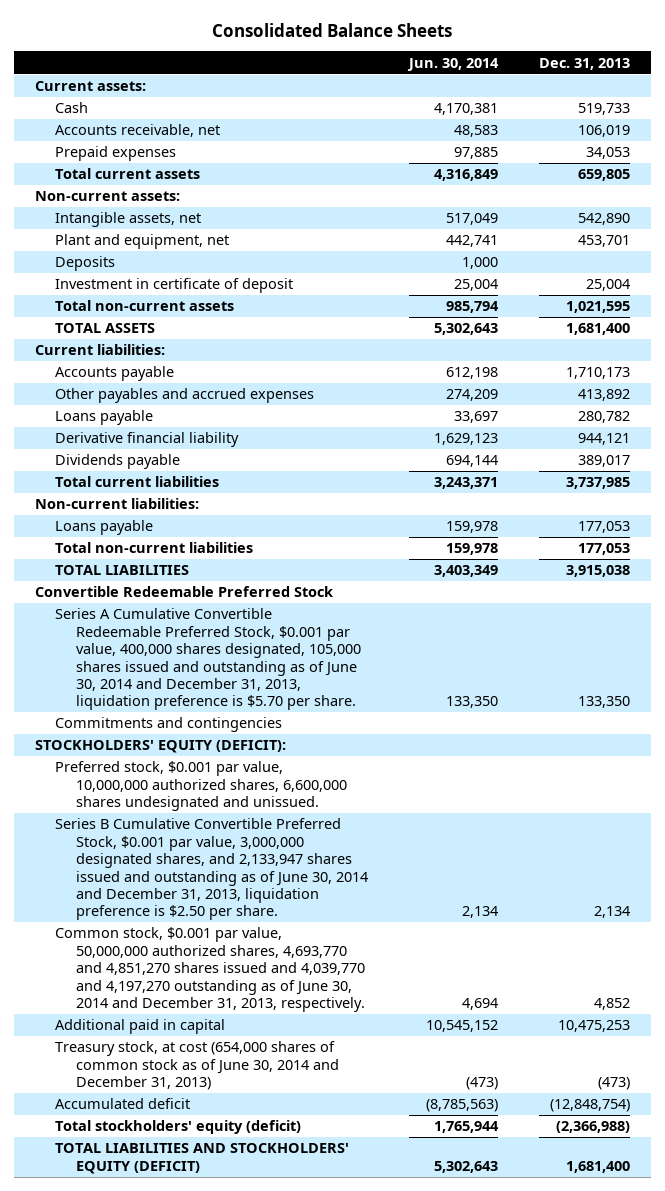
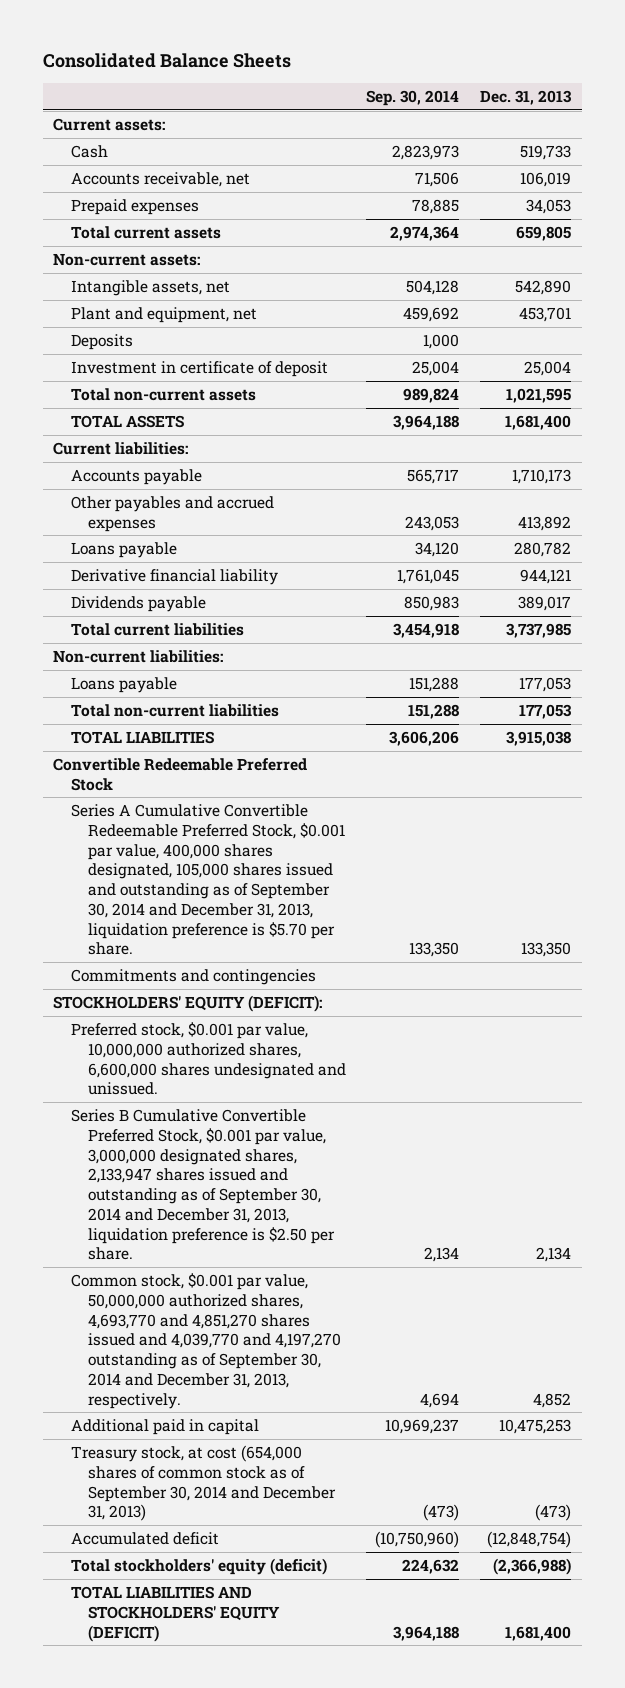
[406,57,499,71] Jun. 30, 2014 -> none
none -> [366,90,460,107] Sep. 30, 2014
[55,608,361,711] Series A Cumulative Convertible Redeemable Preferred Stock, $0.001 par value, 400,000 shares designated, 105,000 shares issued and outstanding as of June 30, 2014 and December 31, 2013, liquidation preference is $5.70 per share. -> [70,804,345,956] Series A Cumulative Convertible Redeemable Preferred Stock, $0.001 par value, 400,000 shares designated, 105,000 shares issued and outstanding as of September 30, 2014 and December 31, 2013, liquidation preference is $5.70 per share.
[55,818,368,921] Series B Cumulative Convertible Preferred Stock, $0.001 par value, 3,000,000 designated shares, and 2,133,947 shares issued and outstanding as of June 30, 2014 and December 31, 2013, liquidation preference is $2.50 per share. -> [70,1109,335,1261] Series B Cumulative Convertible Preferred Stock, $0.001 par value, 3,000,000 designated shares, 2,133,947 shares issued and outstanding as of September 30, 2014 and December 31, 2013, liquidation preference is $2.50 per share.
[55,927,365,1013] Common stock, $0.001 par value, 50,000,000 authorized shares, 4,693,770 and 4,851,270 shares issued and 4,039,770 and 4,197,270 outstanding as of June 30, 2014 and December 31, 2013, respectively. -> [70,1273,341,1409] Common stock, $0.001 par value, 50,000,000 authorized shares, 4,693,770 and 4,851,270 shares issued and 4,039,770 and 4,197,270 outstanding as of September 30, 2014 and December 31, 2013, respectively.
[55,1041,339,1091] Treasury stock, at cost (654,000 shares of common stock as of June 30, 2014 and December 31, 2013) -> [70,1445,336,1522] Treasury stock, at cost (654,000 shares of common stock as of September 30, 2014 and December 31, 2013)

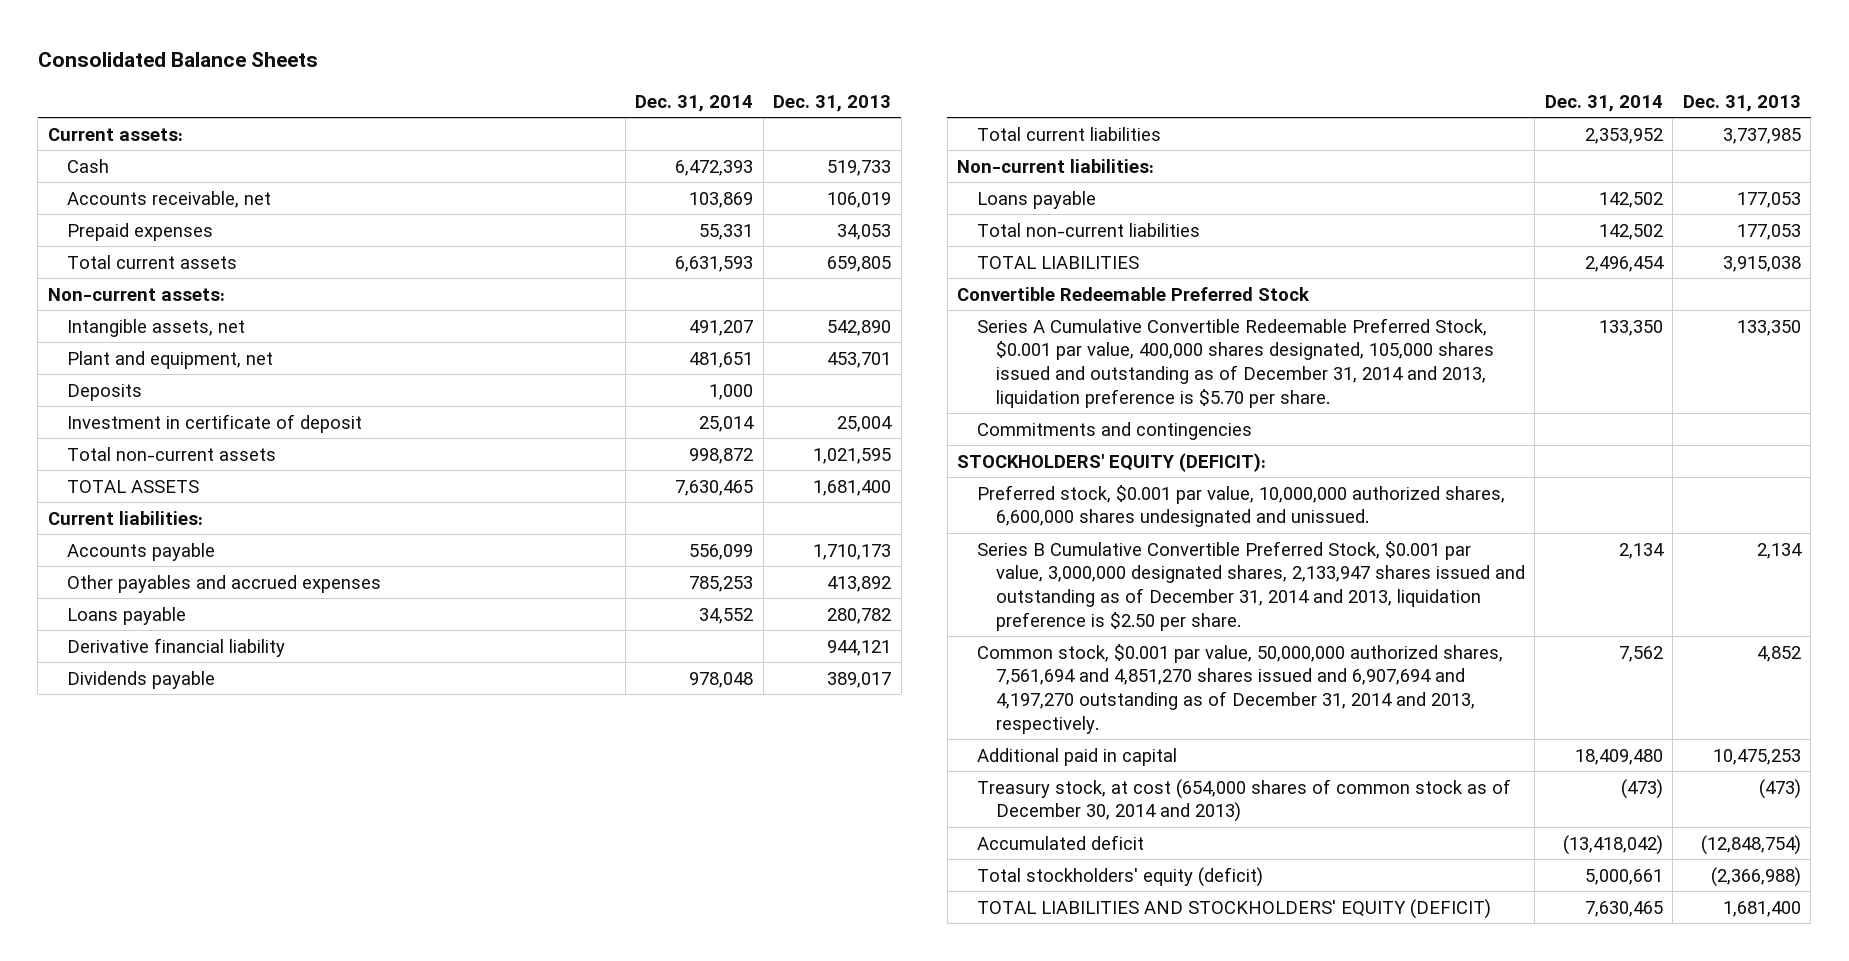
[366,90,460,107] Sep. 30, 2014 -> none
none -> [635,94,754,112] Dec. 31, 2014
[70,804,345,956] Series A Cumulative Convertible Redeemable Preferred Stock, $0.001 par value, 400,000 shares designated, 105,000 shares issued and outstanding as of September 30, 2014 and December 31, 2013, liquidation preference is $5.70 per share. -> [976,317,1494,408] Series A Cumulative Convertible Redeemable Preferred Stock, $0.001 par value, 400,000 shares designated, 105,000 shares issued and outstanding as of December 31, 2014 and 2013, liquidation preference is $5.70 per share.
[70,1109,335,1261] Series B Cumulative Convertible Preferred Stock, $0.001 par value, 3,000,000 designated shares, 2,133,947 shares issued and outstanding as of September 30, 2014 and December 31, 2013, liquidation preference is $2.50 per share. -> [976,540,1525,631] Series B Cumulative Convertible Preferred Stock, $0.001 par value, 3,000,000 designated shares, 2,133,947 shares issued and outstanding as of December 31, 2014 and 2013, liquidation preference is $2.50 per share.
[70,1273,341,1409] Common stock, $0.001 par value, 50,000,000 authorized shares, 4,693,770 and 4,851,270 shares issued and 4,039,770 and 4,197,270 outstanding as of September 30, 2014 and December 31, 2013, respectively. -> [976,643,1503,734] Common stock, $0.001 par value, 50,000,000 authorized shares, 7,561,694 and 4,851,270 shares issued and 6,907,694 and 4,197,270 outstanding as of December 31, 2014 and 2013, respectively.
[70,1445,336,1522] Treasury stock, at cost (654,000 shares of common stock as of September 30, 2014 and December 31, 2013) -> [976,778,1511,823] Treasury stock, at cost (654,000 shares of common stock as of December 30, 2014 and 2013)

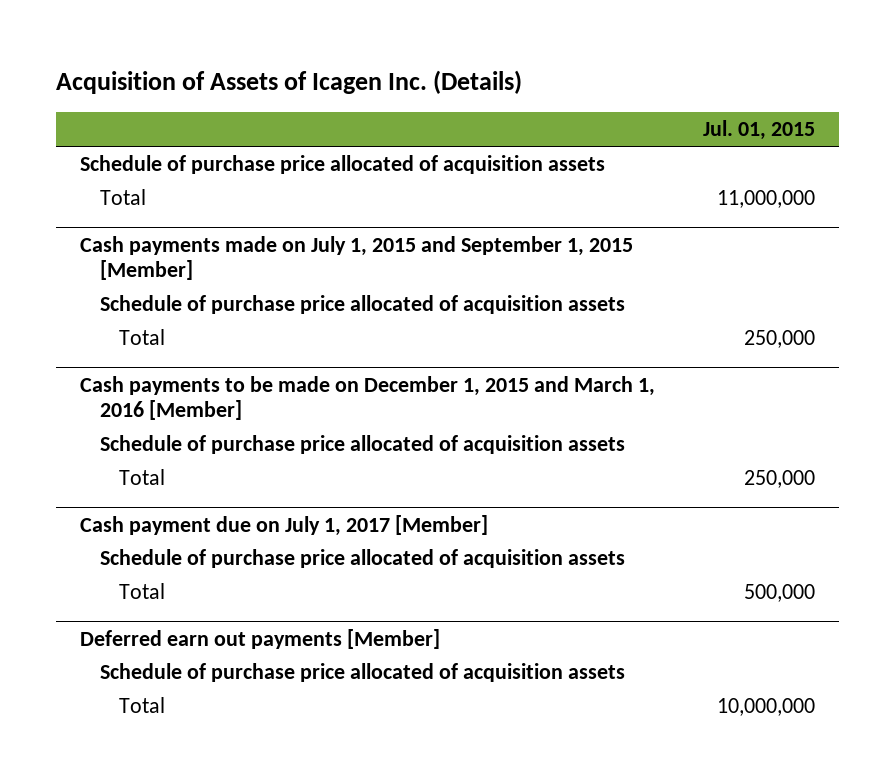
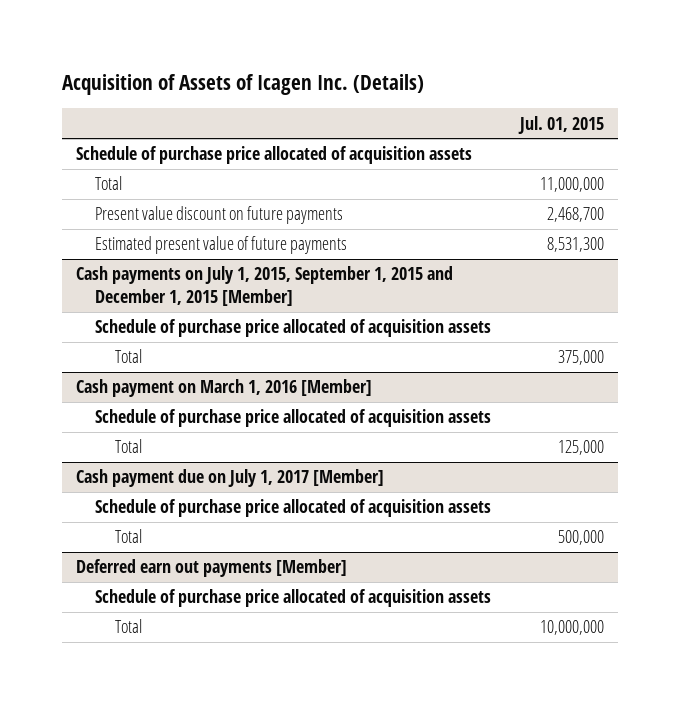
none -> [95,206,344,225] Present value discount on future payments
none -> [95,236,348,255] Estimated present value of future payments
[80,235,634,281] Cash payments made on July 1, 2015 and September 1, 2015 [Member] -> [76,266,454,307] Cash payments on July 1, 2015, September 1, 2015 and December 1, 2015 [Member]
[744,329,816,348] 250,000 -> [557,350,604,366] 375,000
[80,375,656,421] Cash payments to be made on December 1, 2015 and March 1, 2016 [Member] -> [76,379,373,398] Cash payment on March 1, 2016 [Member]
[744,469,816,488] 250,000 -> [557,440,604,456] 125,000

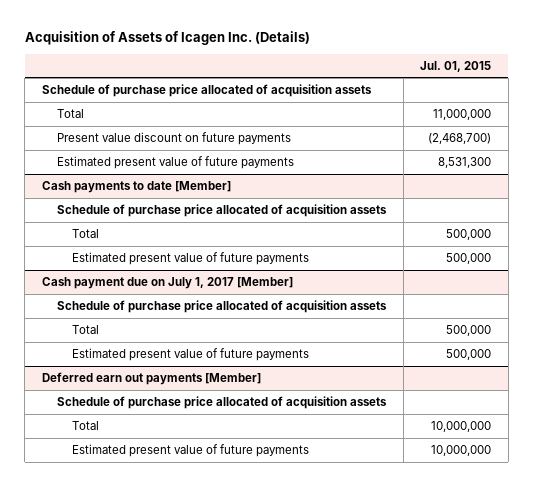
[546,207,604,223] 2,468,700 -> [428,132,492,144] (2,468,700)
[95,319,492,338] Schedule of purchase price allocated of acquisition assets -> none
[114,349,142,364] Total -> none
[76,379,373,398] Cash payment on March 1, 2016 [Member] -> none
[76,266,454,307] Cash payments on July 1, 2015, September 1, 2015 and December 1, 2015 [Member] -> [41,180,231,193] Cash payments to date [Member]
[557,440,604,456] 125,000 -> [446,228,492,240] 500,000
none -> [72,251,310,265] Estimated present value of future payments
none -> [72,347,310,361] Estimated present value of future payments
none -> [72,443,310,457] Estimated present value of future payments

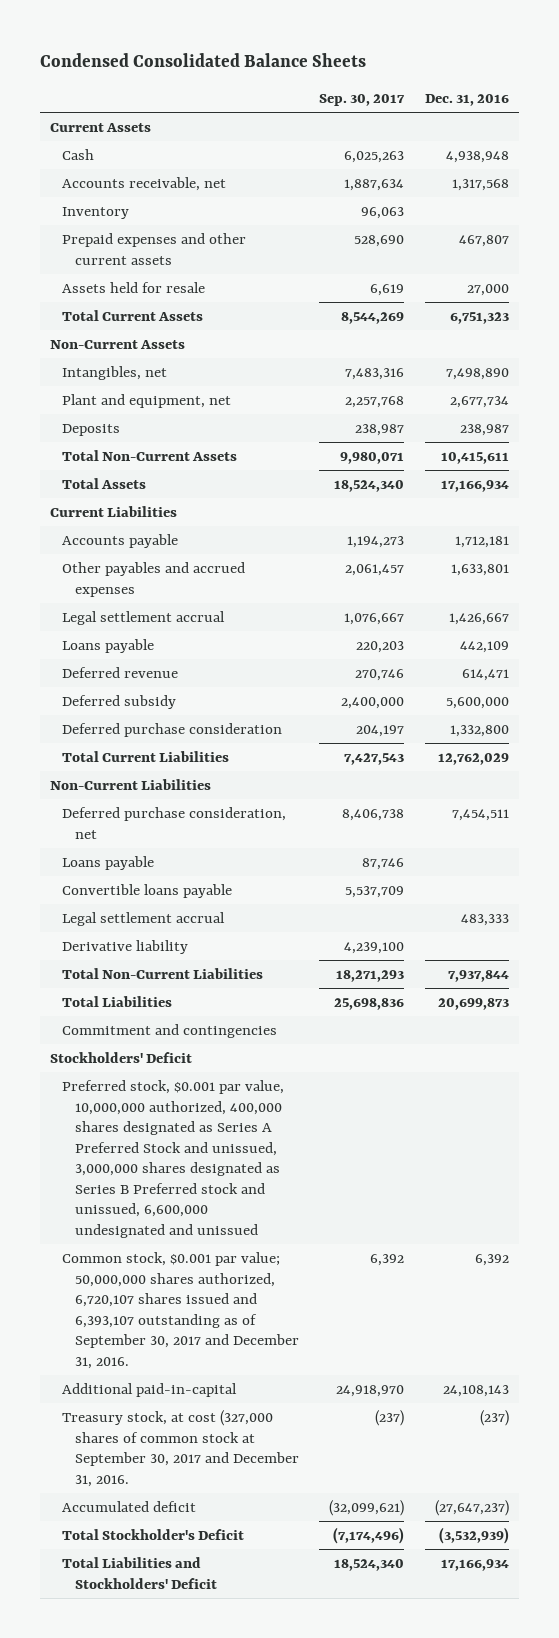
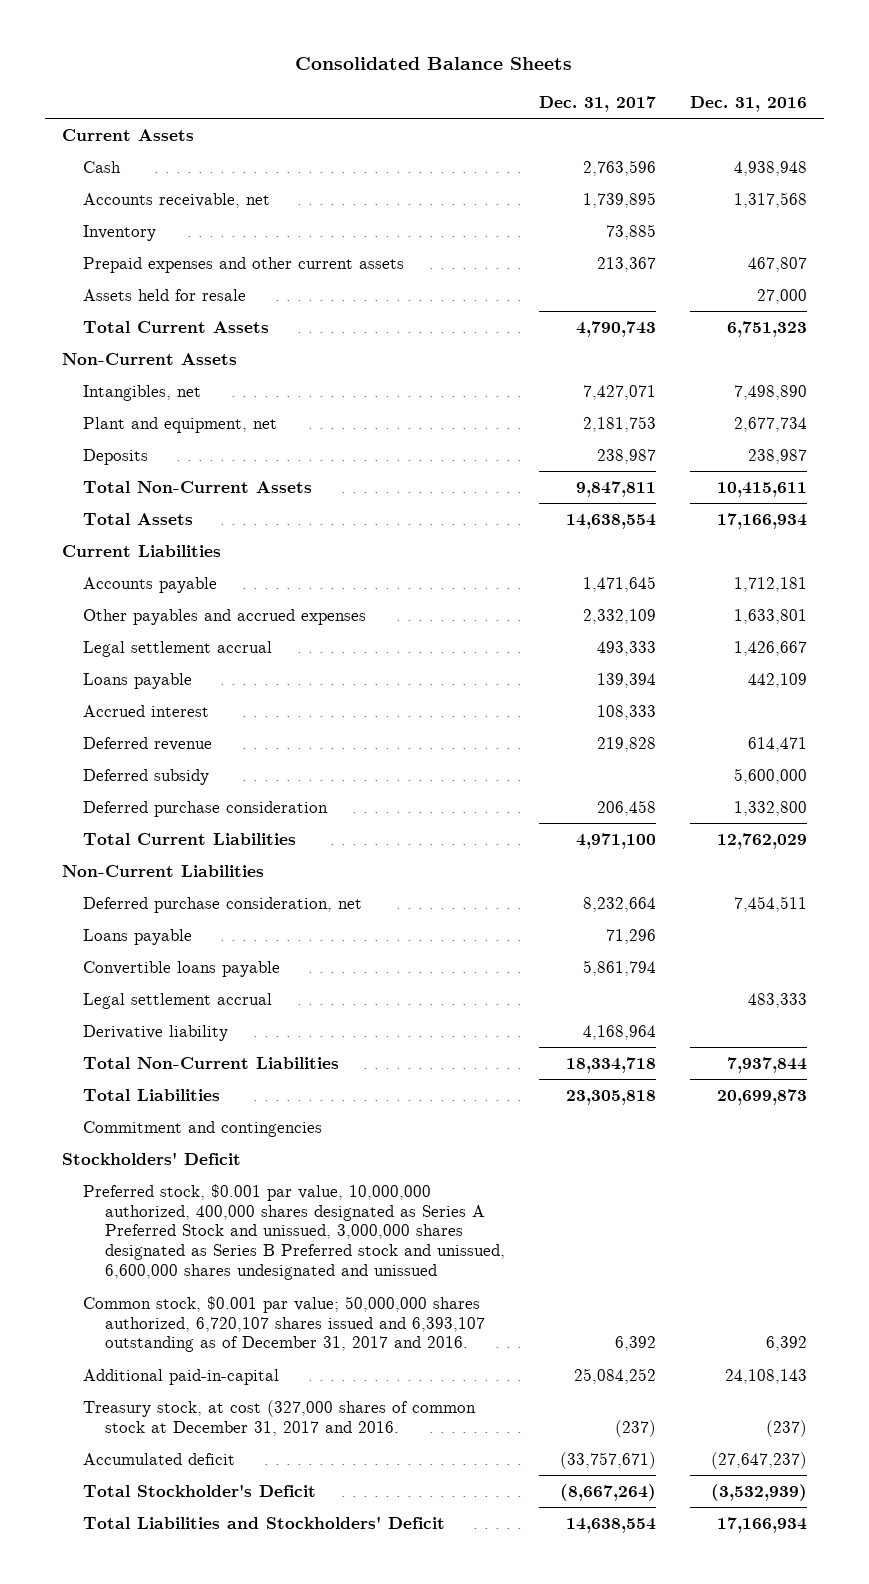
[39,52,366,67] Condensed Consolidated Balance Sheets -> [295,56,573,70] Consolidated Balance Sheets
[319,93,406,106] Sep. 30, 2017 -> none
none -> [539,95,657,112] Dec. 31, 2017
none -> [83,704,210,717] Accrued interest
[62,1080,285,1239] Preferred stock, $0.001 par value, 10,000,000 authorized, 400,000 shares designated as Series A Preferred Stock and unissued, 3,000,000 shares designated as Series B Preferred stock and unissued, 6,600,000 undesignated and unissued -> [83,1183,506,1281] Preferred stock, $0.001 par value, 10,000,000 authorized, 400,000 shares designated as Series A Preferred Stock and unissued, 3,000,000 shares designated as Series B Preferred stock and unissued, 6,600,000 shares undesignated and unissued
[62,1252,299,1369] Common stock, $0.001 par value; 50,000,000 shares authorized, 6,720,107 shares issued and 6,393,107 outstanding as of September 30, 2017 and December 31, 2016. -> [83,1295,486,1353] Common stock, $0.001 par value; 50,000,000 shares authorized, 6,720,107 shares issued and 6,393,107 outstanding as of December 31, 2017 and 2016.
[62,1410,299,1487] Treasury stock, at cost (327,000 shares of common stock at September 30, 2017 and December 31, 2016. -> [83,1399,477,1436] Treasury stock, at cost (327,000 shares of common stock at December 31, 2017 and 2016.

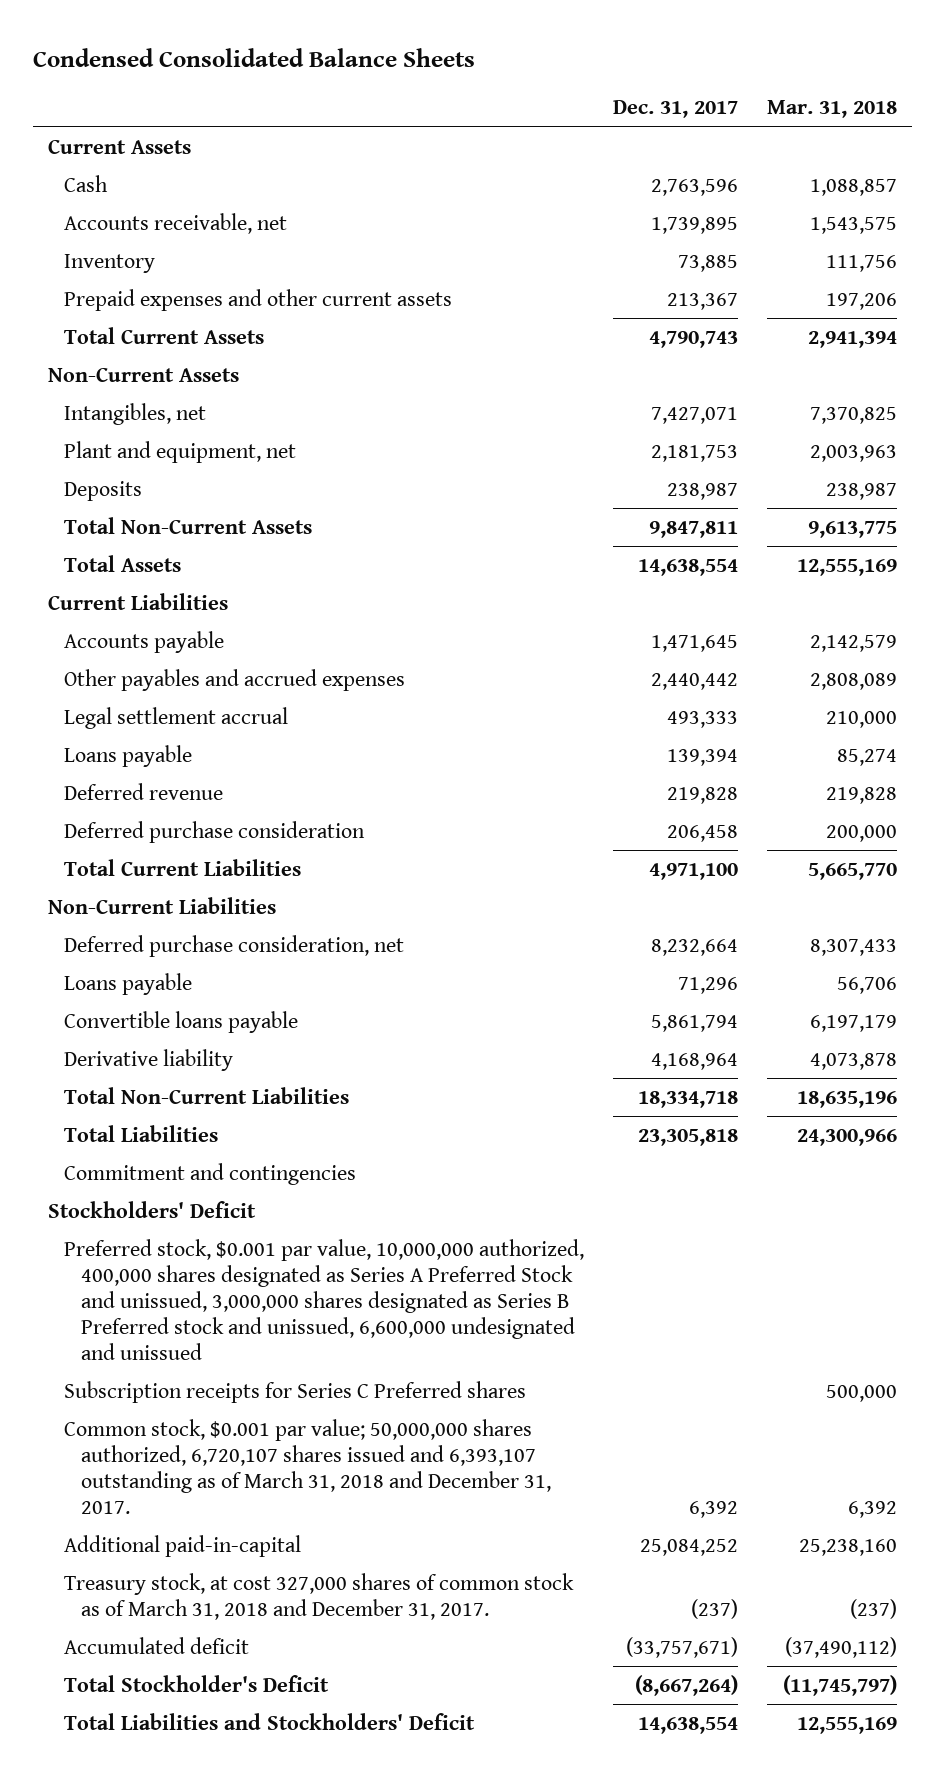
[295,56,573,70] Consolidated Balance Sheets -> [33,47,476,67] Condensed Consolidated Balance Sheets
[690,95,808,112] Dec. 31, 2016 -> none
none -> [767,100,898,119] Mar. 31, 2018
[83,288,247,301] Assets held for resale -> none
[583,608,657,624] 2,332,109 -> [651,672,739,690] 2,440,442
[83,704,210,717] Accrued interest -> none
[83,768,210,785] Deferred subsidy -> none
[83,992,273,1009] Legal settlement accrual -> none
[83,1183,506,1281] Preferred stock, $0.001 par value, 10,000,000 authorized, 400,000 shares designated as Series A Preferred Stock and unissued, 3,000,000 shares designated as Series B Preferred stock and unissued, 6,600,000 shares undesignated and unissued -> [64,1238,585,1360] Preferred stock, $0.001 par value, 10,000,000 authorized, 400,000 shares designated as Series A Preferred Stock and unissued, 3,000,000 shares designated as Series B Preferred stock and unissued, 6,600,000 undesignated and unissued
none -> [64,1380,527,1403] Subscription receipts for Series C Preferred shares
[83,1295,486,1353] Common stock, $0.001 par value; 50,000,000 shares authorized, 6,720,107 shares issued and 6,393,107 outstanding as of December 31, 2017 and 2016. -> [64,1418,552,1514] Common stock, $0.001 par value; 50,000,000 shares authorized, 6,720,107 shares issued and 6,393,107 outstanding as of March 31, 2018 and December 31, 2017.
[83,1399,477,1436] Treasury stock, at cost (327,000 shares of common stock at December 31, 2017 and 2016. -> [64,1572,575,1620] Treasury stock, at cost 327,000 shares of common stock as of March 31, 2018 and December 31, 2017.

